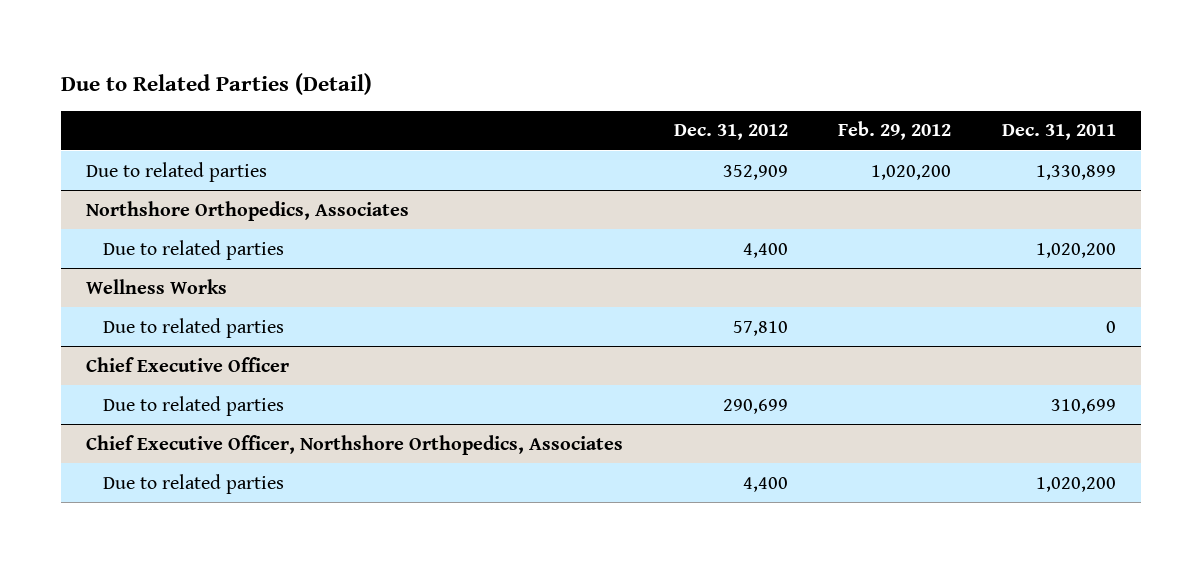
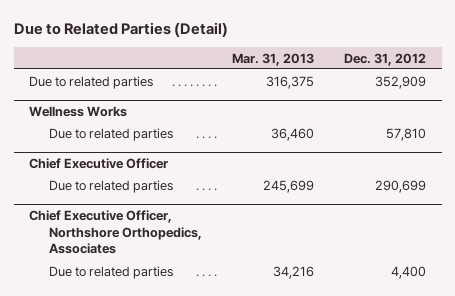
[838,121,952,141] Feb. 29, 2012 -> none
[1001,124,1116,141] Dec. 31, 2011 -> none
none -> [232,52,315,66] Mar. 31, 2013
[85,200,409,221] Northshore Orthopedics, Associates -> none
[102,239,284,260] Due to related parties -> none

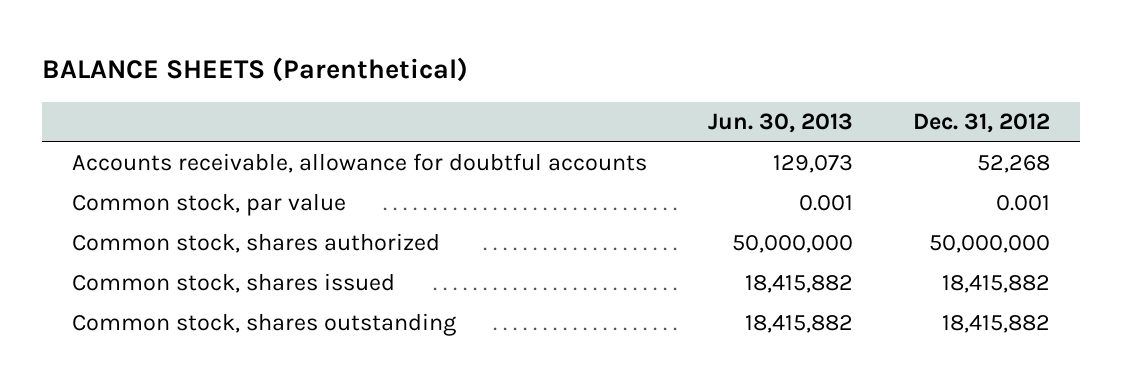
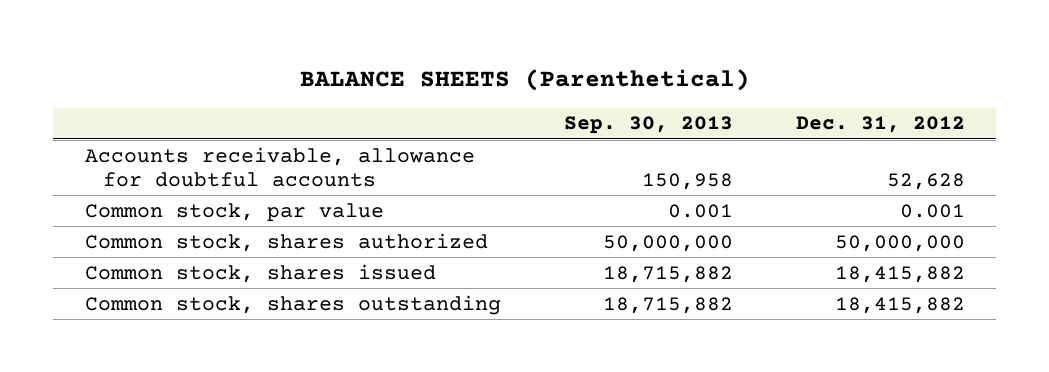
[707,113,853,134] Jun. 30, 2013 -> none
none -> [563,116,733,135] Sep. 30, 2013
[977,155,1051,174] 52,268 -> [886,173,965,191] 52,628

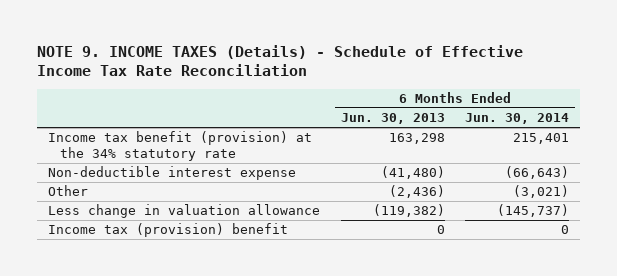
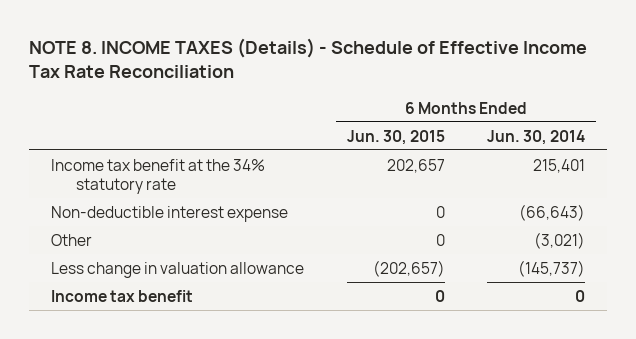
[37,44,524,77] NOTE 9. INCOME TAXES (Details) - Schedule of Effective Income Tax Rate Reconciliation -> [29,37,588,79] NOTE 8. INCOME TAXES (Details) - Schedule of Effective Income Tax Rate Reconciliation
[340,113,445,125] Jun. 30, 2013 -> none
none -> [346,129,445,145] Jun. 30, 2015
[47,131,312,161] Income tax benefit (provision) at the 34% statutory rate -> [50,158,265,195] Income tax benefit at the 34% statutory rate
[47,223,288,238] Income tax (provision) benefit -> [50,289,193,302] Income tax benefit

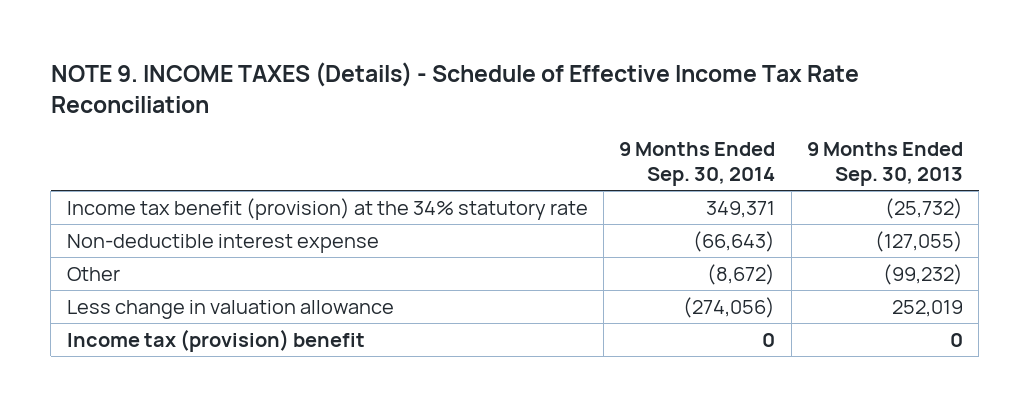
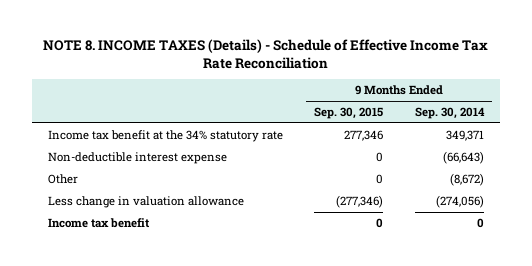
[50,61,859,113] NOTE 9. INCOME TAXES (Details) - Schedule of Effective Income Tax Rate Reconciliation -> [42,38,488,69] NOTE 8. INCOME TAXES (Details) - Schedule of Effective Income Tax Rate Reconciliation
[807,142,964,187] 9 Months Ended Sep. 30, 2013 -> none
none -> [314,107,384,120] Sep. 30, 2015
[66,197,588,220] Income tax benefit (provision) at the 34% statutory rate -> [47,130,283,143] Income tax benefit at the 34% statutory rate
[66,328,365,352] Income tax (provision) benefit -> [47,218,150,229] Income tax benefit

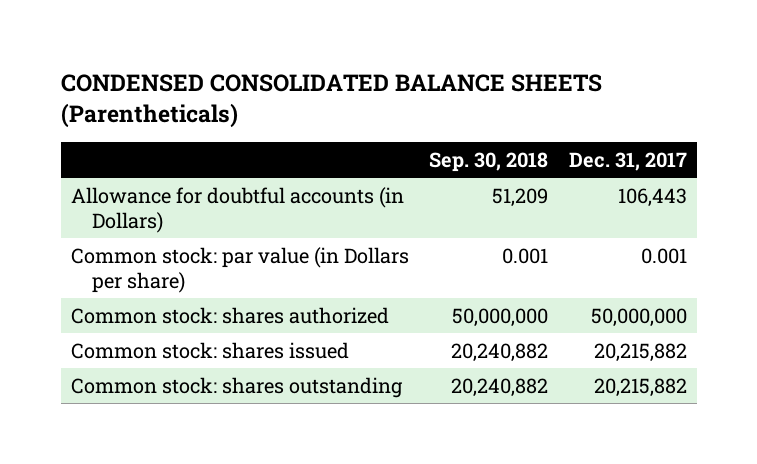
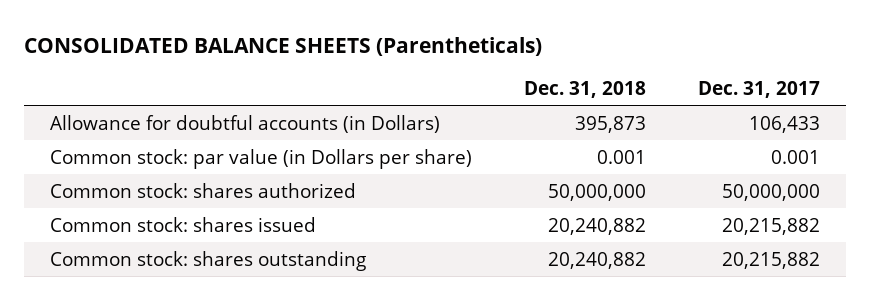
[60,74,602,129] CONDENSED CONSOLIDATED BALANCE SHEETS (Parentheticals) -> [24,36,543,56] CONSOLIDATED BALANCE SHEETS (Parentheticals)
[429,151,549,172] Sep. 30, 2018 -> none
none -> [523,80,646,98] Dec. 31, 2018
[617,187,687,207] 106,443 -> [748,115,820,133] 106,433

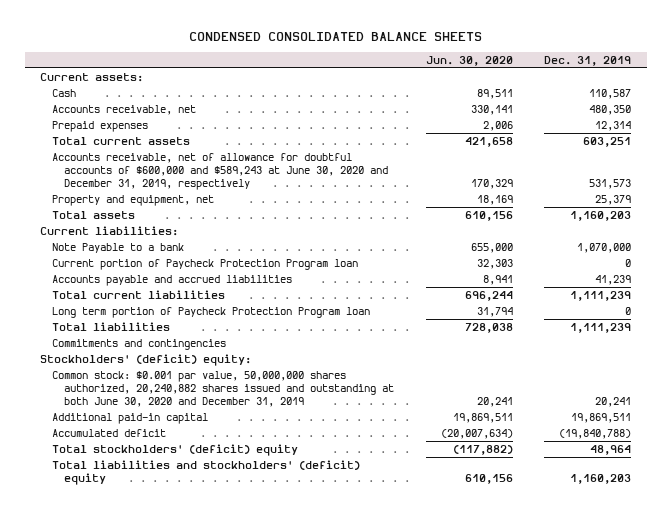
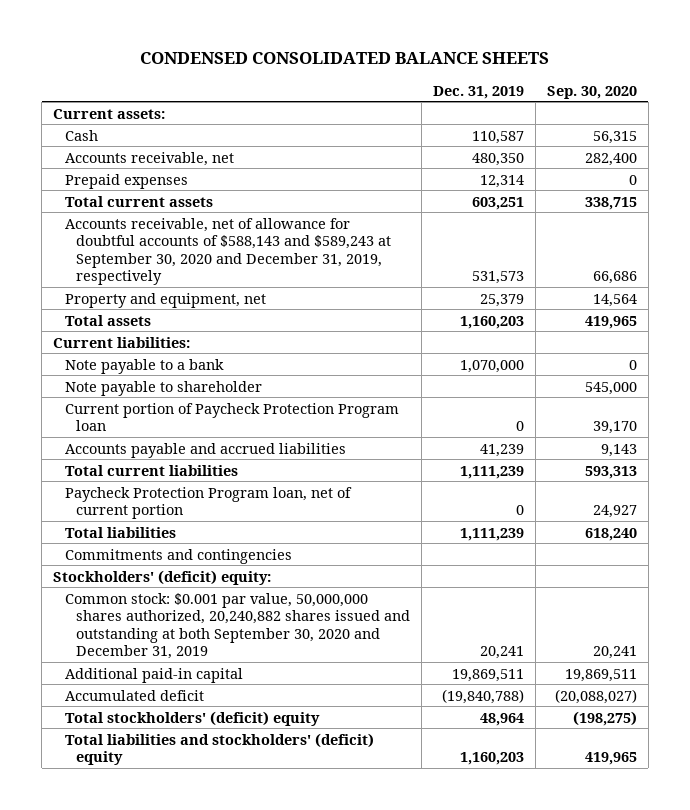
[425,55,513,66] Jun. 30, 2020 -> none
none -> [546,85,637,99] Sep. 30, 2020
[52,153,389,191] Accounts receivable, net of allowance for doubtful accounts of $600,000 and $589,243 at June 30, 2020 and December 31, 2019, respectively -> [64,217,392,286] Accounts receivable, net of allowance for doubtful accounts of $588,143 and $589,243 at September 30, 2020 and December 31, 2019, respectively
[52,243,185,254] Note Payable to a bank -> [64,358,224,374] Note payable to a bank
none -> [64,380,262,396] Note payable to shareholder
[52,307,371,319] Long term portion of Paycheck Protection Program loan -> [64,486,352,520] Paycheck Protection Program loan, net of current portion
[52,371,395,408] Common stock: $0.001 par value, 50,000,000 shares authorized, 20,240,882 shares issued and outstanding at both June 30, 2020 and December 31, 2019 -> [64,592,411,660] Common stock: $0.001 par value, 50,000,000 shares authorized, 20,240,882 shares issued and outstanding at both September 30, 2020 and December 31, 2019

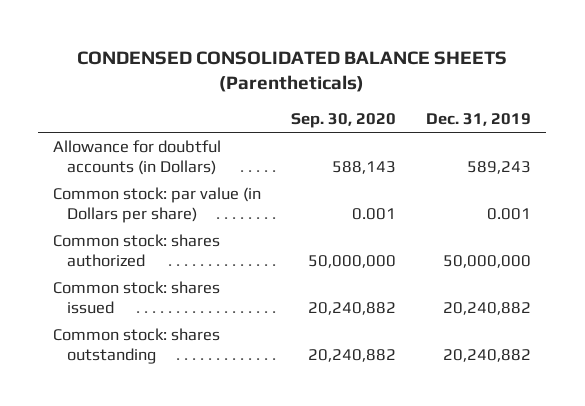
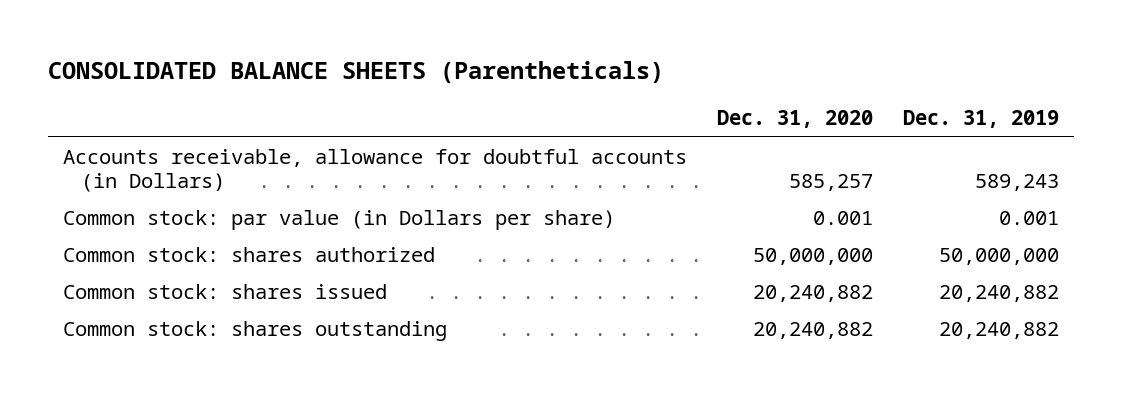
[77,50,508,93] CONDENSED CONSOLIDATED BALANCE SHEETS (Parentheticals) -> [47,61,664,84] CONSOLIDATED BALANCE SHEETS (Parentheticals)
[291,113,397,129] Sep. 30, 2020 -> none
none -> [716,110,873,129] Dec. 31, 2020
[53,139,222,175] Allowance for doubtful accounts (in Dollars) -> [62,148,687,192] Accounts receivable, allowance for doubtful accounts (in Dollars)

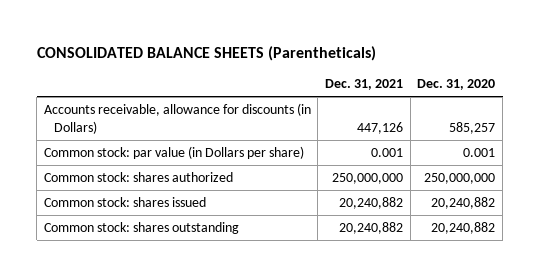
[902,110,1059,129] Dec. 31, 2019 -> none
none -> [325,79,404,91] Dec. 31, 2021
[62,148,687,192] Accounts receivable, allowance for doubtful accounts (in Dollars) -> [43,102,311,134] Accounts receivable, allowance for discounts (in Dollars)
[752,247,873,265] 50,000,000 -> [424,172,496,184] 250,000,000

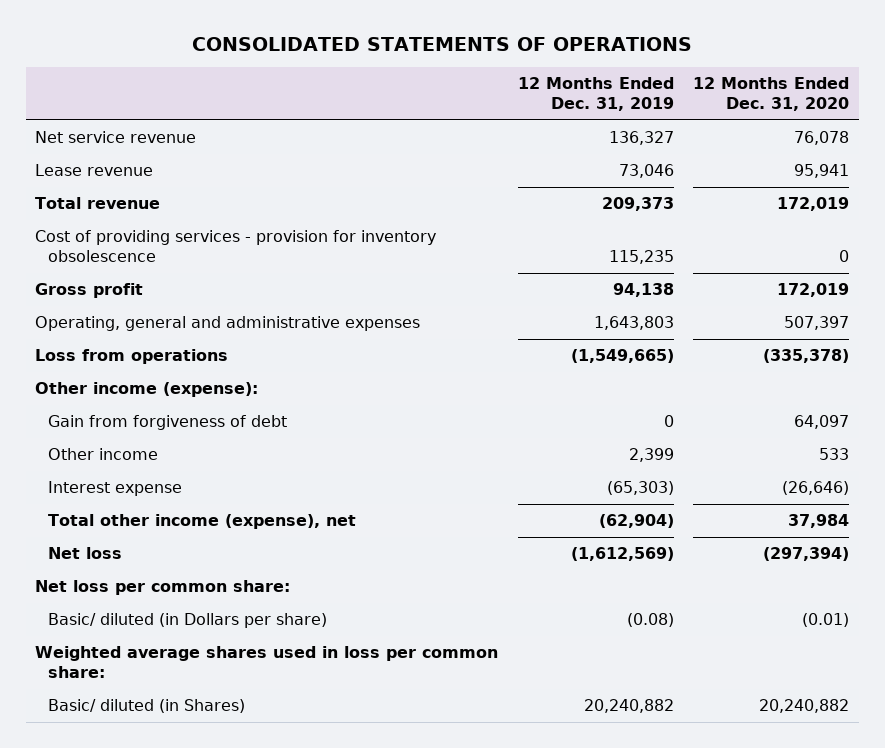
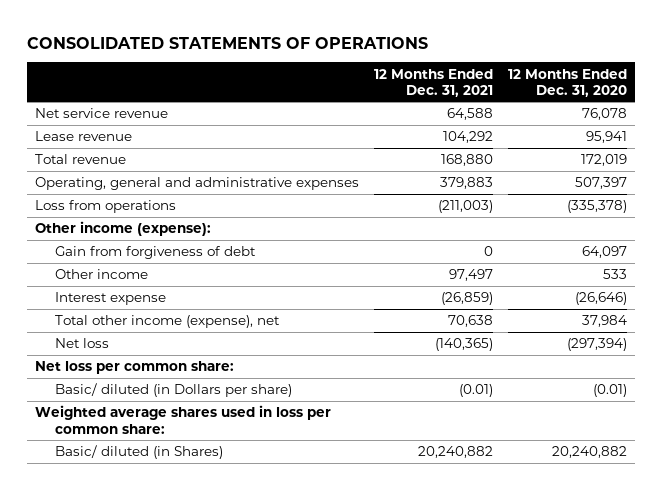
[517,77,674,112] 12 Months Ended Dec. 31, 2019 -> none
none -> [373,68,493,97] 12 Months Ended Dec. 31, 2021
[35,230,437,263] Cost of providing services - provision for inventory obsolescence -> none
[35,283,144,299] Gross profit -> none

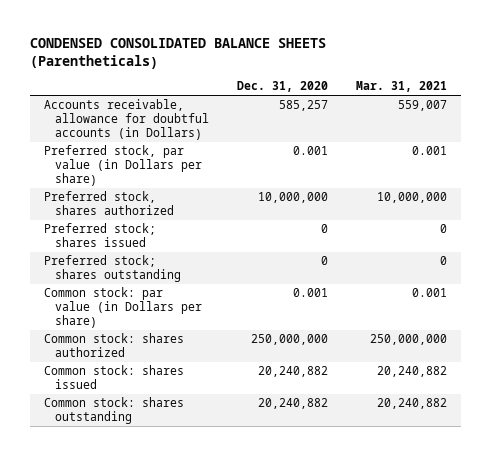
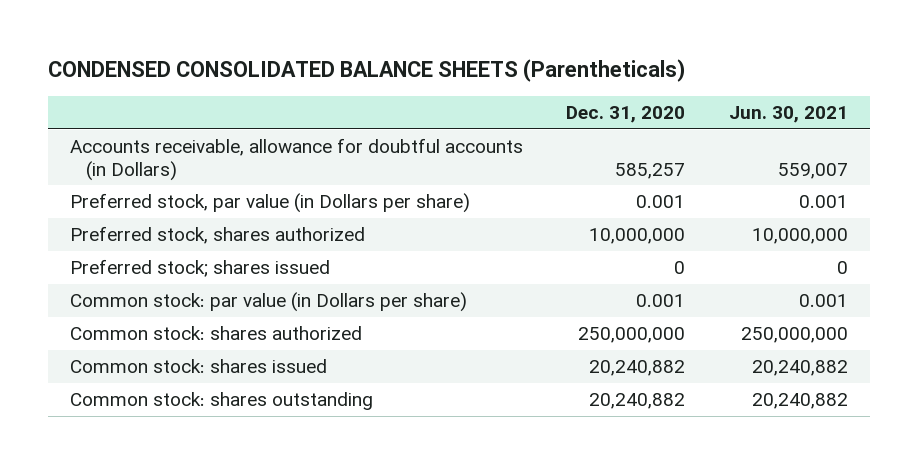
[356,81,448,93] Mar. 31, 2021 -> none
none -> [728,106,848,124] Jun. 30, 2021
[44,255,182,283] Preferred stock; shares outstanding -> none

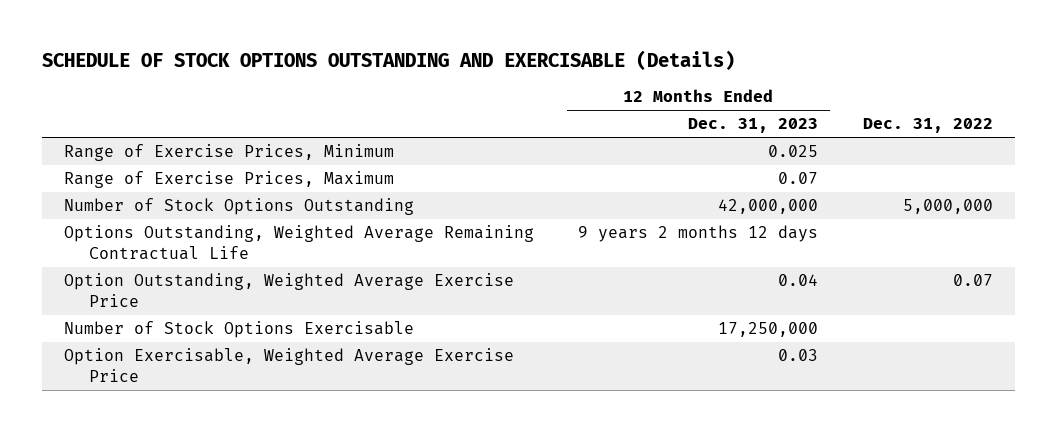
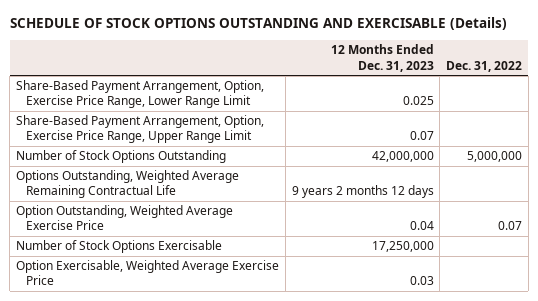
[64,144,395,162] Range of Exercise Prices, Minimum -> [16,80,265,109] Share-Based Payment Arrangement, Option, Exercise Price Range, Lower Range Limit
[64,171,395,189] Range of Exercise Prices, Maximum -> [16,115,265,144] Share-Based Payment Arrangement, Option, Exercise Price Range, Upper Range Limit

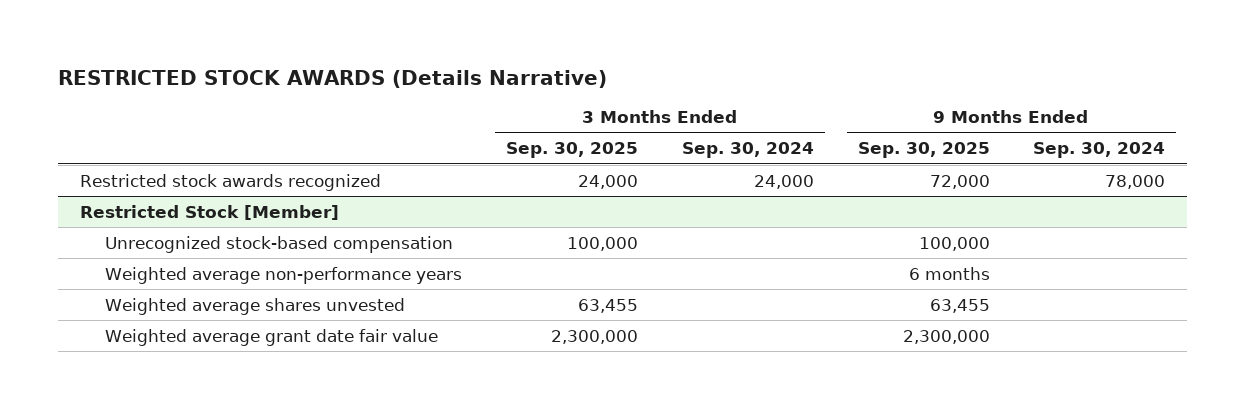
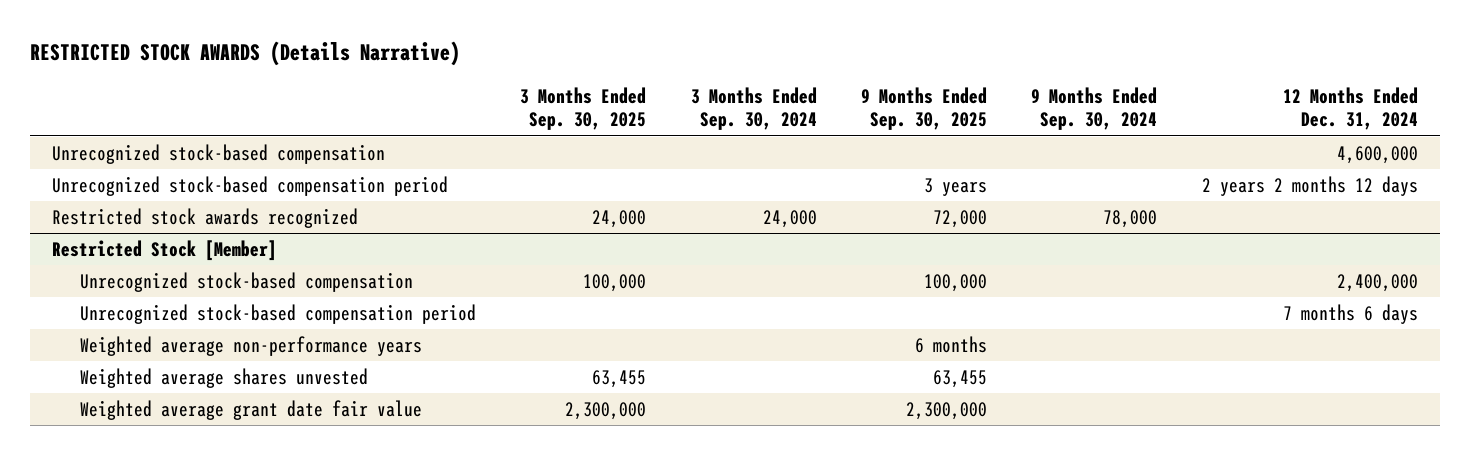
none -> [1282,86,1418,131] 12 Months Ended Dec. 31, 2024
none -> [52,144,386,165] Unrecognized stock-based compensation
none -> [52,176,449,197] Unrecognized stock-based compensation period
none -> [79,304,476,325] Unrecognized stock-based compensation period

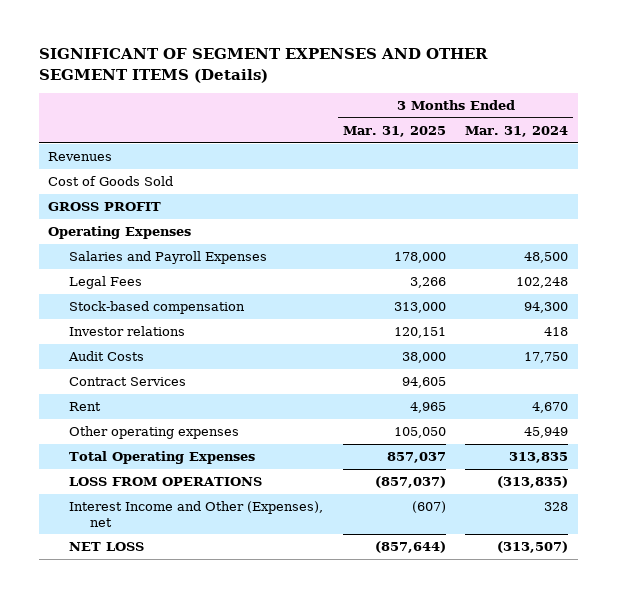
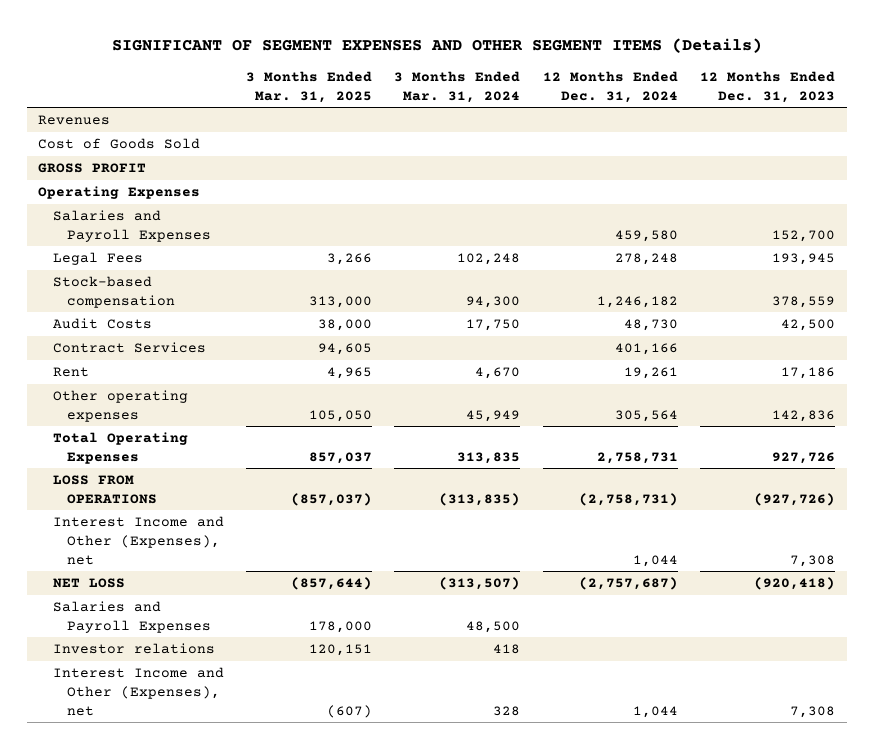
none -> [542,70,678,103] 12 Months Ended Dec. 31, 2024
none -> [700,70,836,103] 12 Months Ended Dec. 31, 2023
none -> [52,210,211,242] Salaries and Payroll Expenses
none -> [52,516,224,565] Interest Income and Other (Expenses), net
[69,251,268,265] Salaries and Payroll Expenses -> [52,601,211,633] Salaries and Payroll Expenses
[69,326,186,337] Investor relations -> [52,643,215,655] Investor relations
[69,501,324,527] Interest Income and Other (Expenses), net -> [52,667,224,716] Interest Income and Other (Expenses), net

